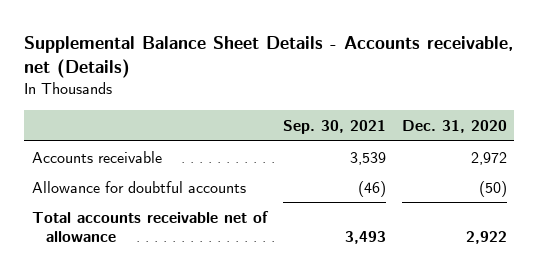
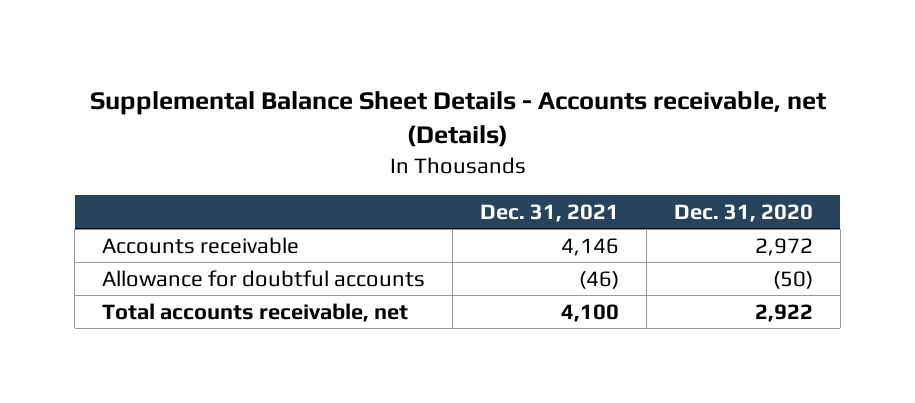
[282,119,386,134] Sep. 30, 2021 -> none
none -> [480,203,620,222] Dec. 31, 2021
[31,210,269,243] Total accounts receivable net of allowance -> [102,302,409,322] Total accounts receivable, net

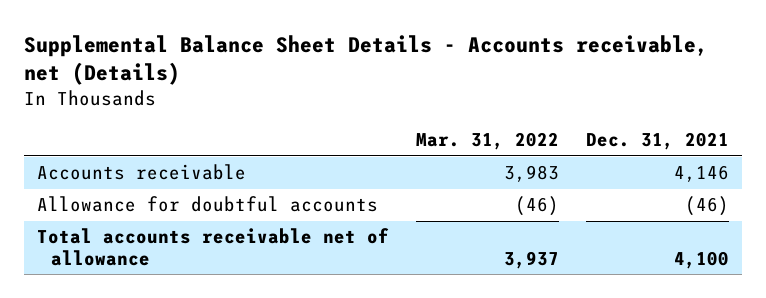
[674,203,814,222] Dec. 31, 2020 -> none
none -> [416,131,560,150] Mar. 31, 2022
[102,302,409,322] Total accounts receivable, net -> [37,228,390,266] Total accounts receivable net of allowance

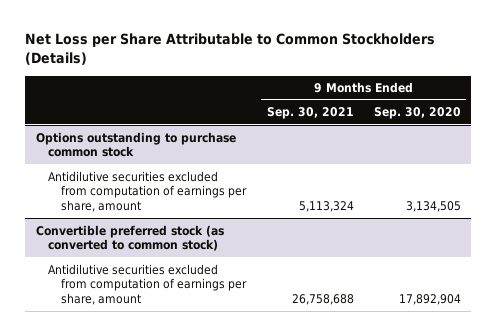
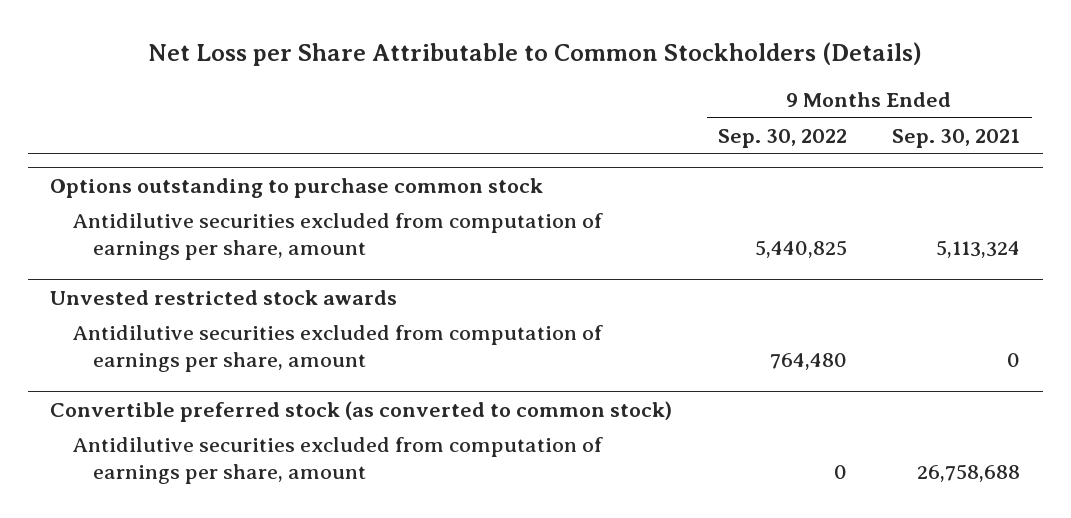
[373,107,461,120] Sep. 30, 2020 -> none
none -> [717,128,847,148] Sep. 30, 2022
none -> [50,289,398,305] Unvested restricted stock awards
none -> [71,325,603,373] Antidilutive securities excluded from computation of earnings per share, amount

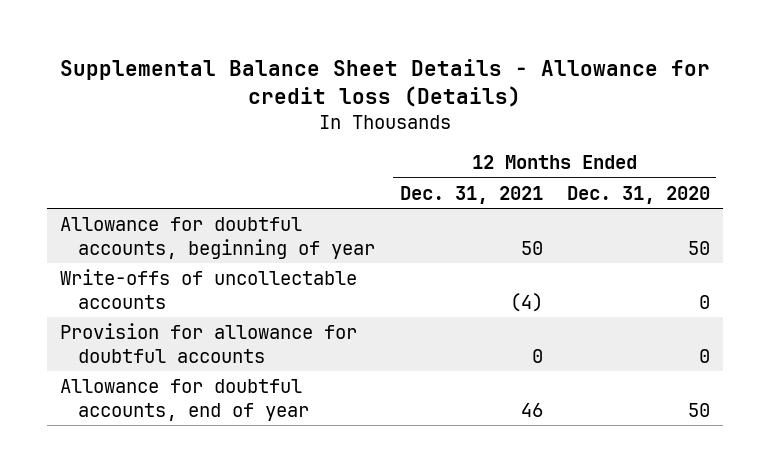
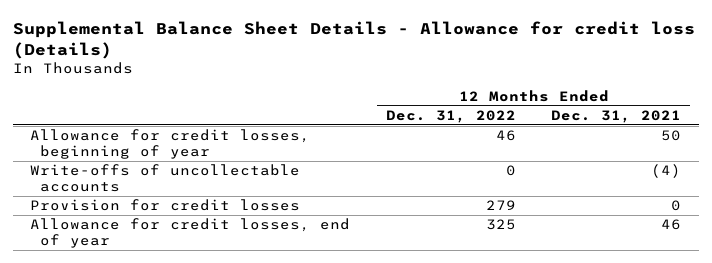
[567,185,711,204] Dec. 31, 2020 -> none
none -> [385,109,516,123] Dec. 31, 2022
[59,216,376,259] Allowance for doubtful accounts, beginning of year -> [30,129,311,160] Allowance for credit losses, beginning of year
[59,322,357,363] Provision for allowance for doubtful accounts -> [30,199,301,212] Provision for credit losses
[59,378,310,421] Allowance for doubtful accounts, end of year -> [30,218,351,249] Allowance for credit losses, end of year

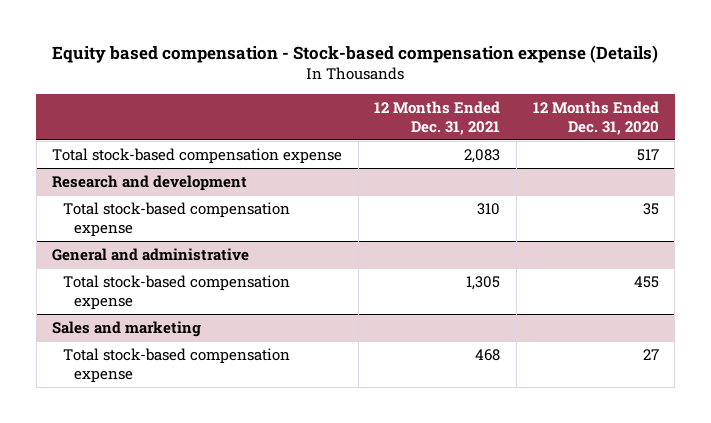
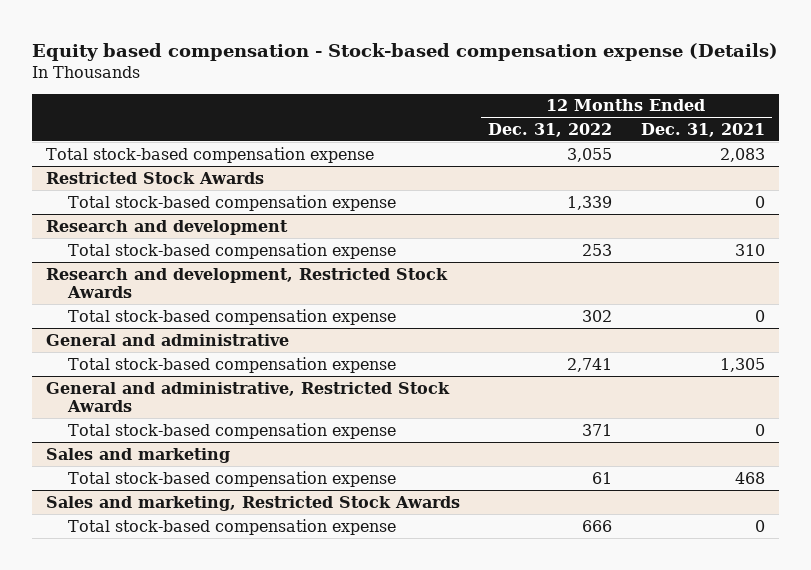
[532,100,659,135] 12 Months Ended Dec. 31, 2020 -> none
none -> [488,122,613,137] Dec. 31, 2022
none -> [46,171,265,184] Restricted Stock Awards
none -> [67,194,396,211] Total stock-based compensation expense
none -> [46,267,449,299] Research and development, Restricted Stock Awards
none -> [67,308,396,325] Total stock-based compensation expense
none -> [46,381,451,413] General and administrative, Restricted Stock Awards
none -> [67,422,396,439] Total stock-based compensation expense
none -> [46,495,461,511] Sales and marketing, Restricted Stock Awards
none -> [67,518,396,535] Total stock-based compensation expense

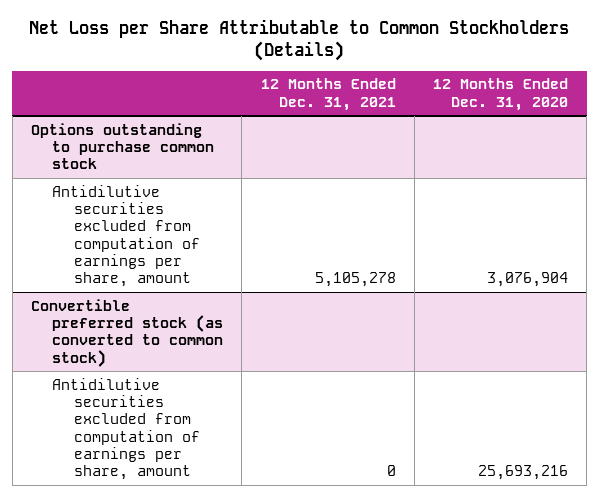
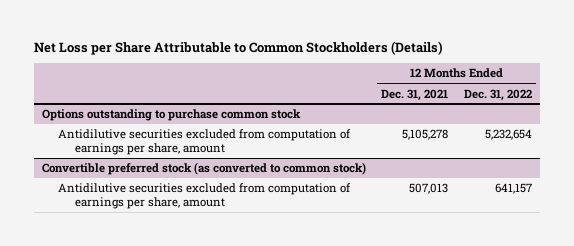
[432,78,568,111] 12 Months Ended Dec. 31, 2020 -> none
none -> [463,88,532,101] Dec. 31, 2022
[386,465,396,477] 0 -> [409,183,449,195] 507,013

